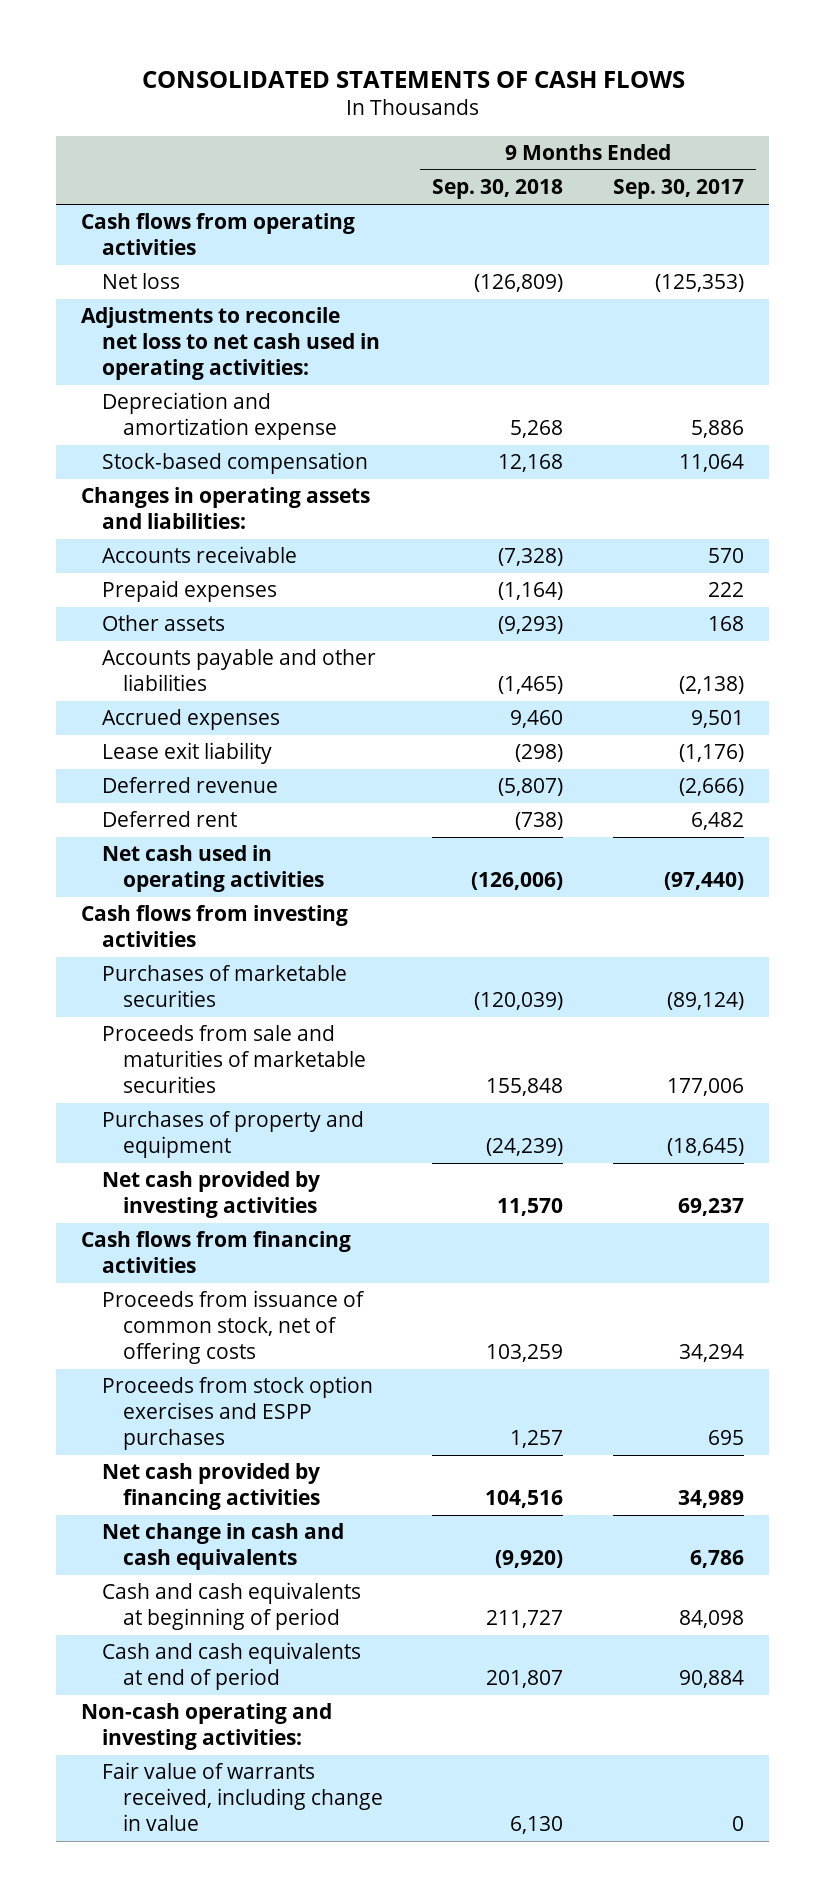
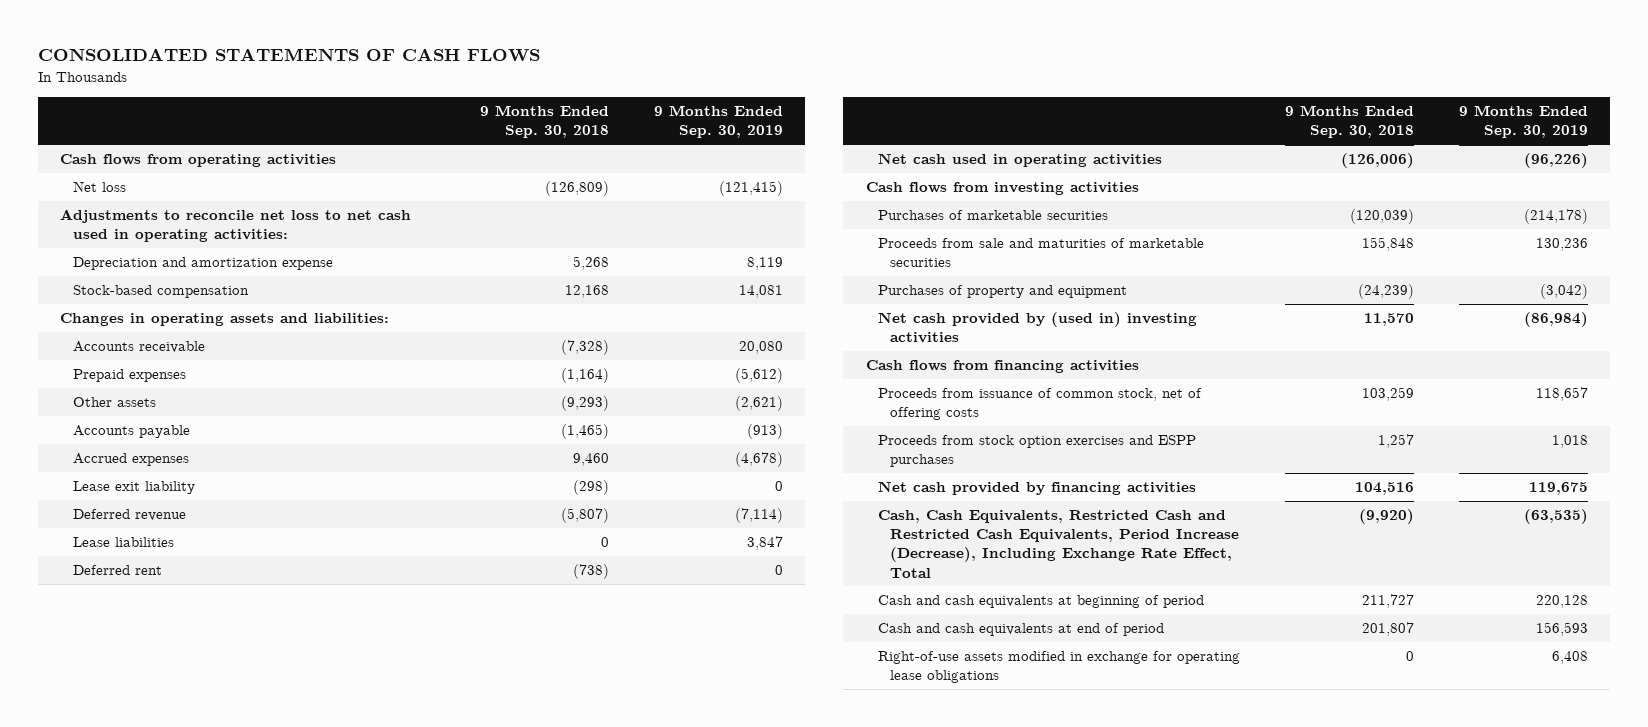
[612,179,744,200] Sep. 30, 2017 -> none
none -> [653,105,783,139] 9 Months Ended Sep. 30, 2019
[101,649,376,692] Accounts payable and other liabilities -> [72,425,190,439] Accounts payable
none -> [72,537,174,548] Lease liabilities
[101,1171,320,1219] Net cash provided by investing activities -> [877,312,1197,344] Net cash provided by (used in) investing activities
[101,1523,344,1571] Net change in cash and cash equivalents -> [877,510,1240,578] Cash, Cash Equivalents, Restricted Cash and Restricted Cash Equivalents, Period Increase (Decrease), Including Exchange Rate Effect, Total
[81,1703,333,1751] Non-cash operating and investing activities: -> none
[101,1762,383,1832] Fair value of warrants received, including change in value -> none
none -> [877,651,1240,684] Right-of-use assets modified in exchange for operating lease obligations

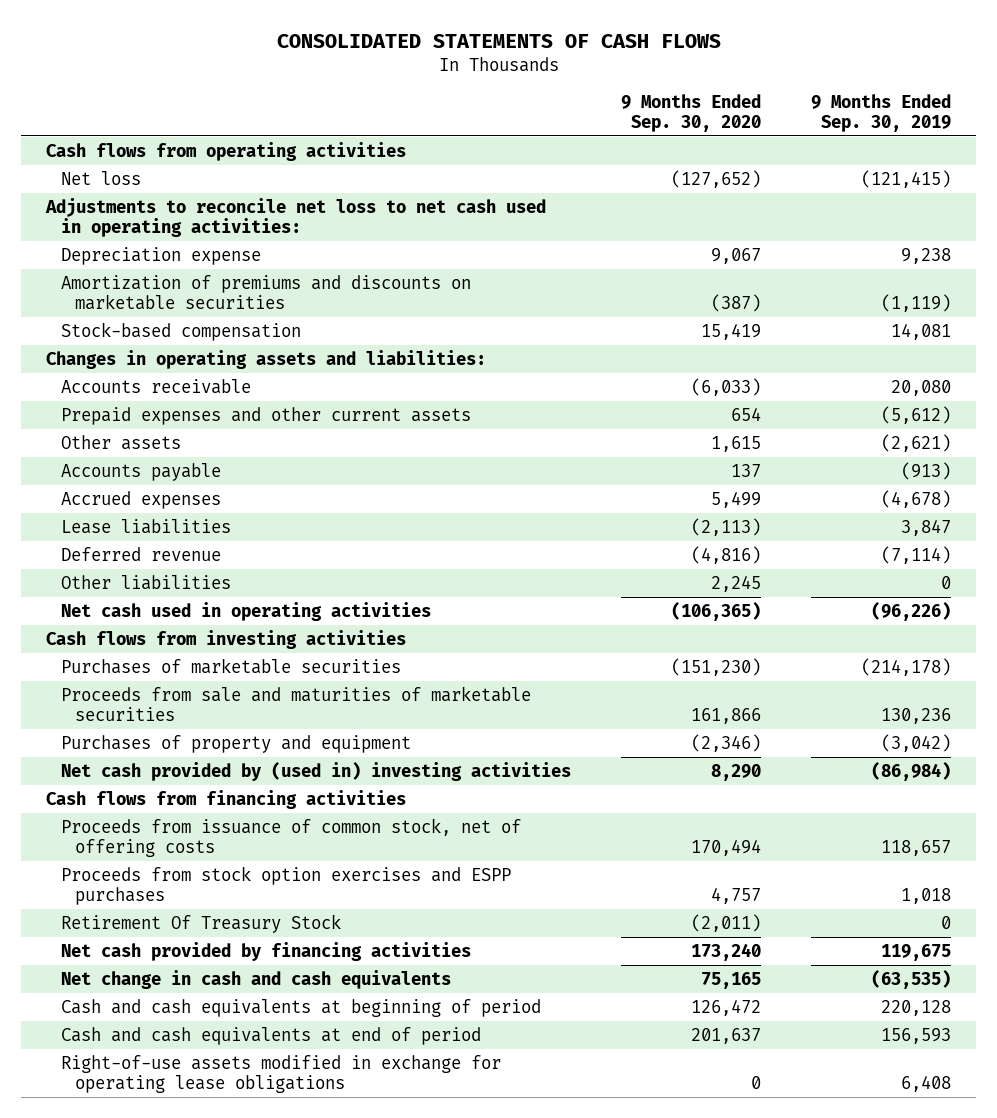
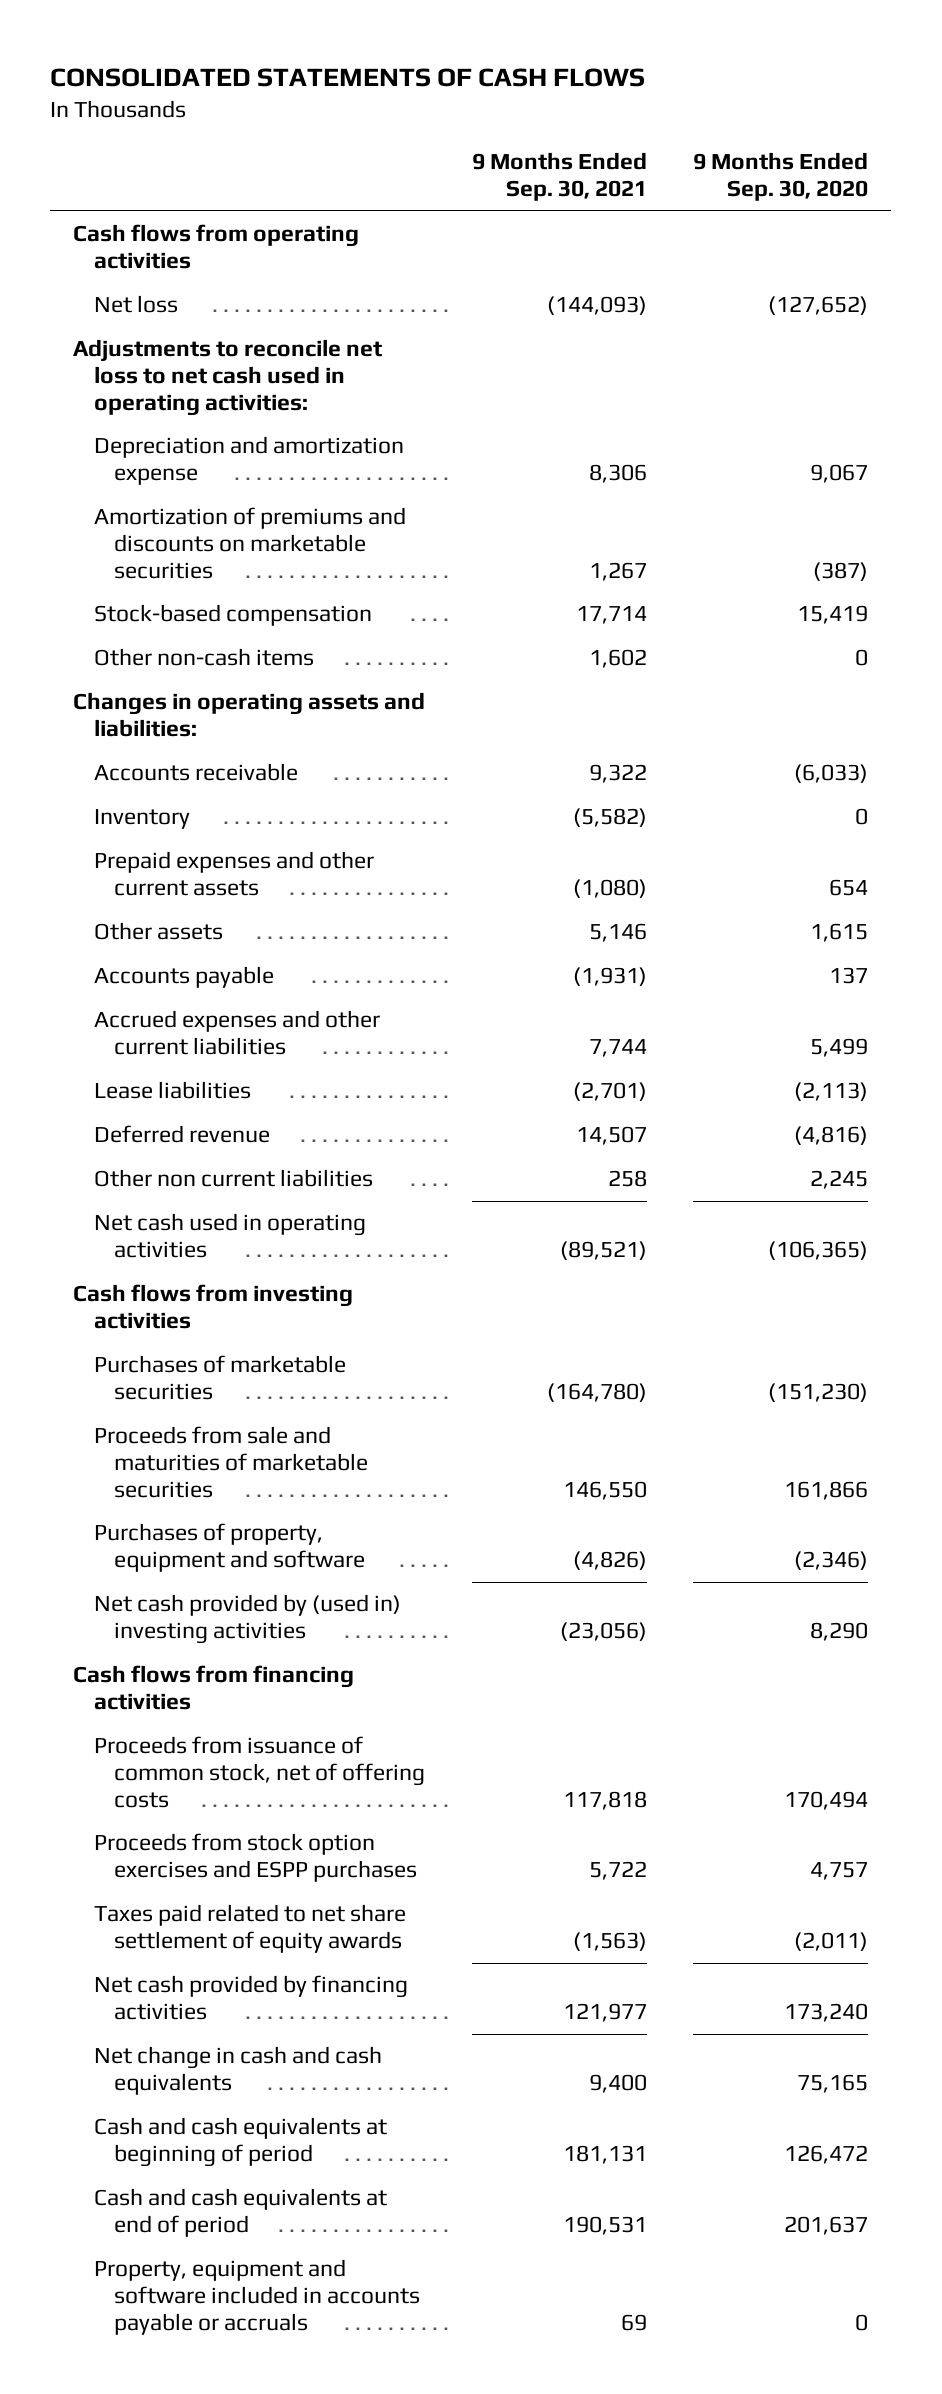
[810,93,951,132] 9 Months Ended Sep. 30, 2019 -> none
none -> [471,152,647,202] 9 Months Ended Sep. 30, 2021
[60,247,261,266] Depreciation expense -> [93,436,404,486] Depreciation and amortization expense
none -> [93,648,314,667] Other non-cash items
none -> [93,809,190,830] Inventory
[60,491,221,510] Accrued expenses -> [93,1010,380,1056] Accrued expenses and other current liabilities
[60,575,231,591] Other liabilities -> [93,1169,373,1188] Other non current liabilities
[60,735,411,754] Purchases of property and equipment -> [93,1523,366,1573] Purchases of property, equipment and software
[60,914,341,934] Retirement Of Treasury Stock -> [93,1904,406,1954] Taxes paid related to net share settlement of equity awards
[60,1055,501,1093] Right-of-use assets modified in exchange for operating lease obligations -> none
none -> [93,2259,421,2335] Property, equipment and software included in accounts payable or accruals

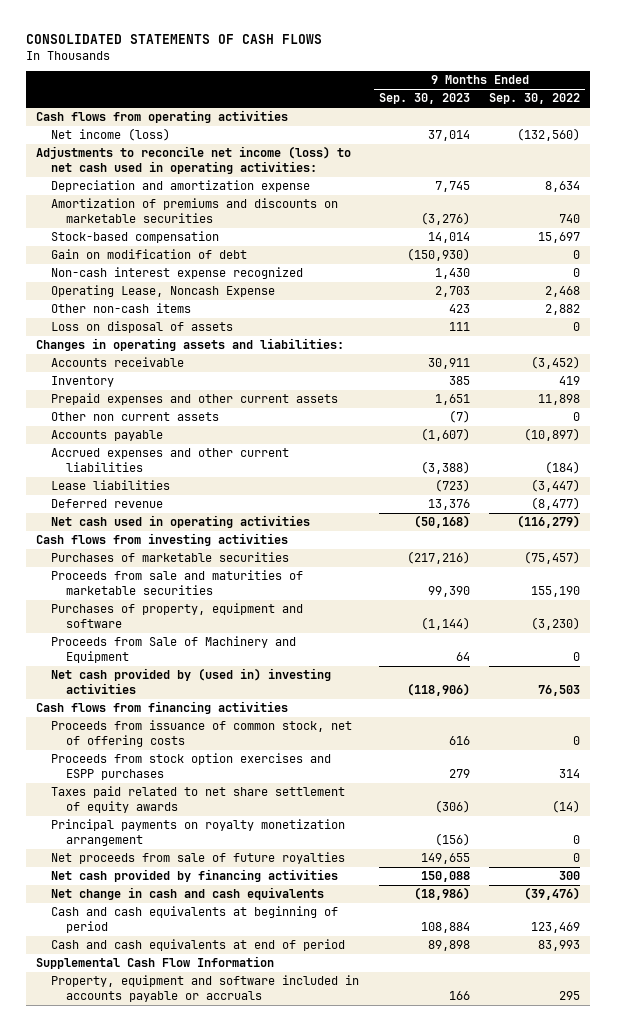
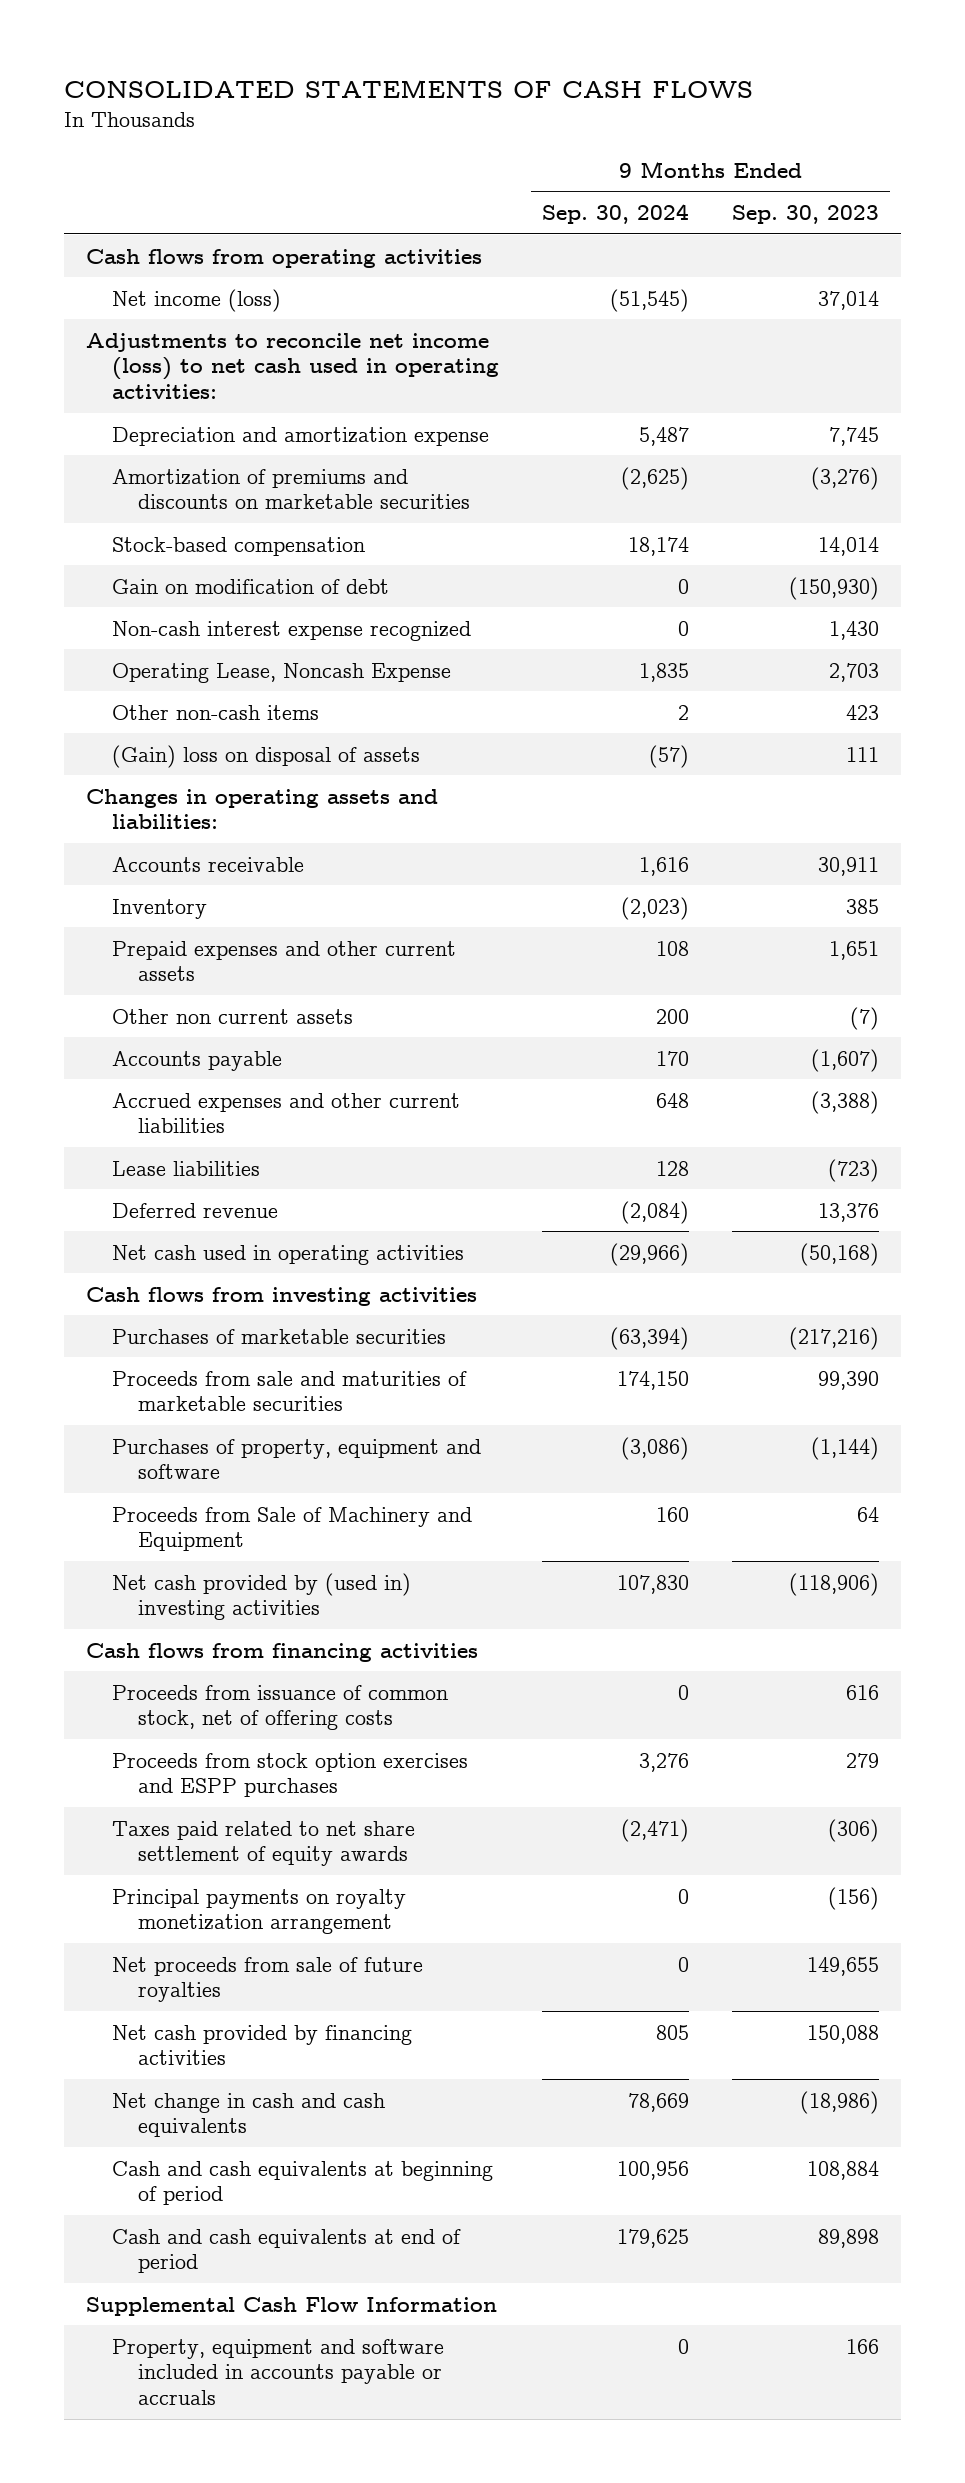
[489,93,581,105] Sep. 30, 2022 -> none
none -> [541,203,689,224] Sep. 30, 2024
[51,321,234,334] Loss on disposal of assets -> [111,744,420,768] (Gain) loss on disposal of assets

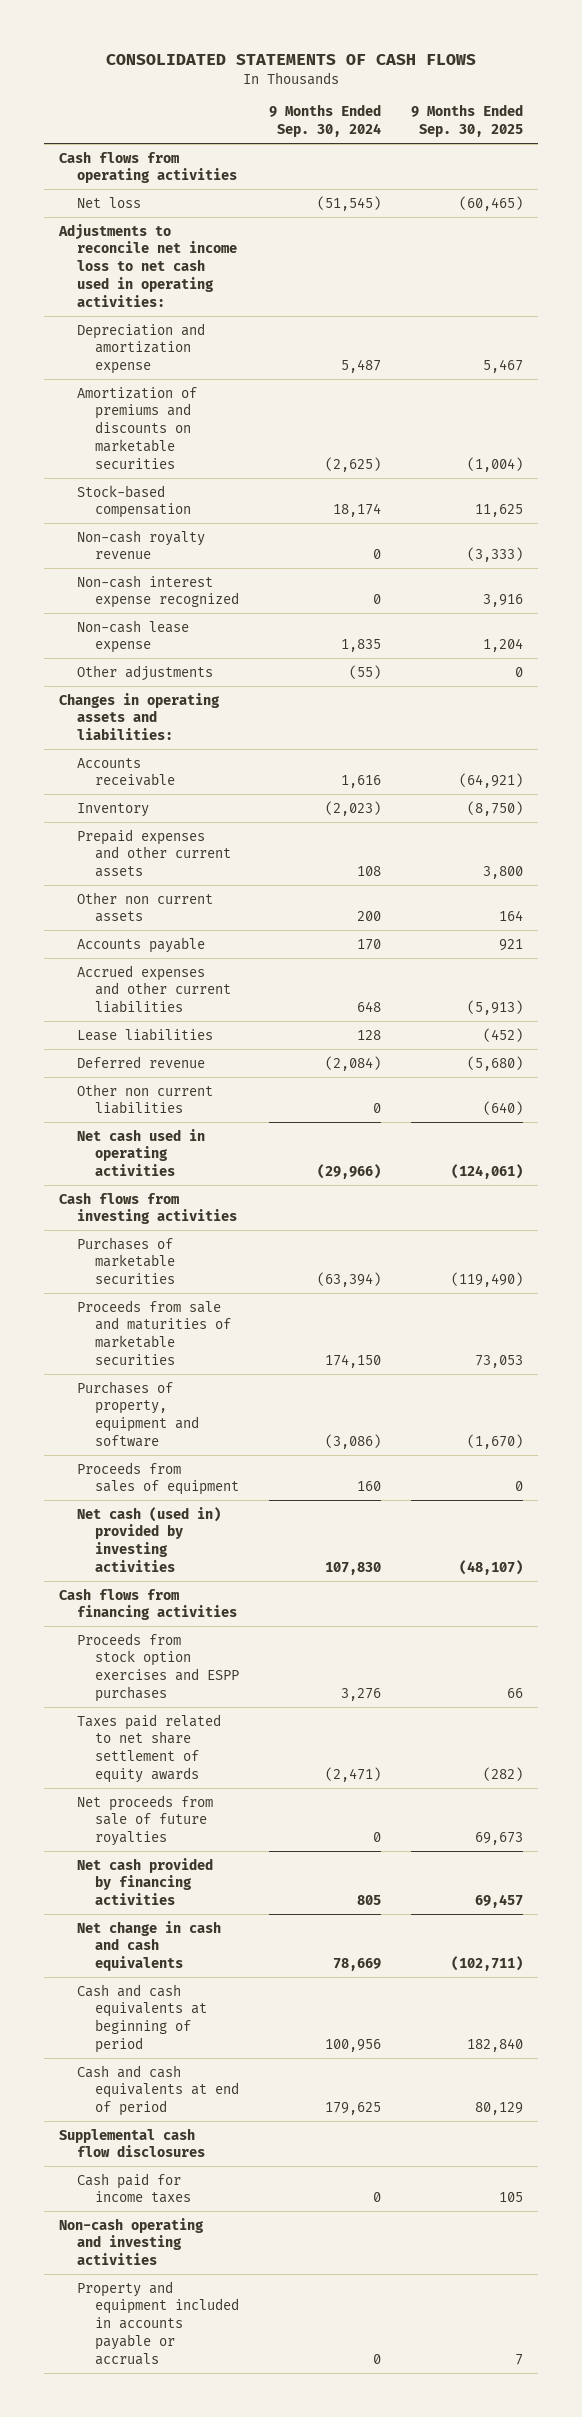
[732,204,880,224] Sep. 30, 2023 -> none
none -> [411,104,524,138] 9 Months Ended Sep. 30, 2025
[111,288,281,312] Net income (loss) -> [77,196,142,208] Net loss
[85,332,499,400] Adjustments to reconcile net income (loss) to net cash used in operating activities: -> [58,223,238,307] Adjustments to reconcile net income loss to net cash used in operating activities:
[111,578,389,594] Gain on modification of debt -> [77,529,206,560] Non-cash royalty revenue
[111,744,420,768] (Gain) loss on disposal of assets -> none
[111,662,451,683] Operating Lease, Noncash Expense -> [77,619,190,654] Non-cash lease expense
[111,704,319,720] Other non-cash items -> [77,664,214,681] Other adjustments
[677,704,689,720] 2 -> [348,664,381,679] (55)
none -> [77,1083,214,1115] Other non current liabilities
[111,1506,472,1552] Proceeds from Sale of Machinery and Equipment -> [77,1461,239,1496] Proceeds from sales of equipment
[111,1572,411,1621] Net cash provided by (used in) investing activities -> [77,1506,222,1573] Net cash (used in) provided by investing activities
[111,1684,448,1731] Proceeds from issuance of common stock, net of offering costs -> none
[111,1888,406,1935] Principal payments on royalty monetization arrangement -> none
[85,2296,497,2316] Supplemental Cash Flow Information -> [59,2127,206,2158] Supplemental cash flow disclosures
none -> [77,2172,191,2204] Cash paid for income taxes
none -> [59,2217,205,2266] Non-cash operating and investing activities
[111,2338,444,2406] Property, equipment and software included in accounts payable or accruals -> [77,2280,239,2365] Property and equipment included in accounts payable or accruals

